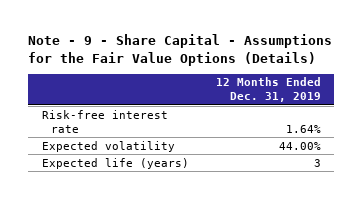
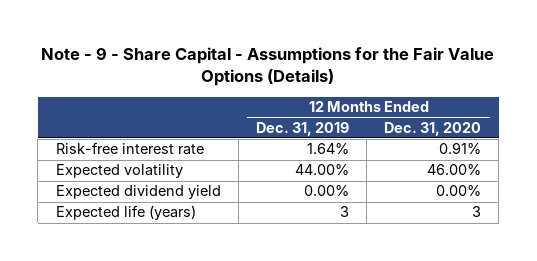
none -> [384,121,482,136] Dec. 31, 2020
none -> [55,185,221,200] Expected dividend yield

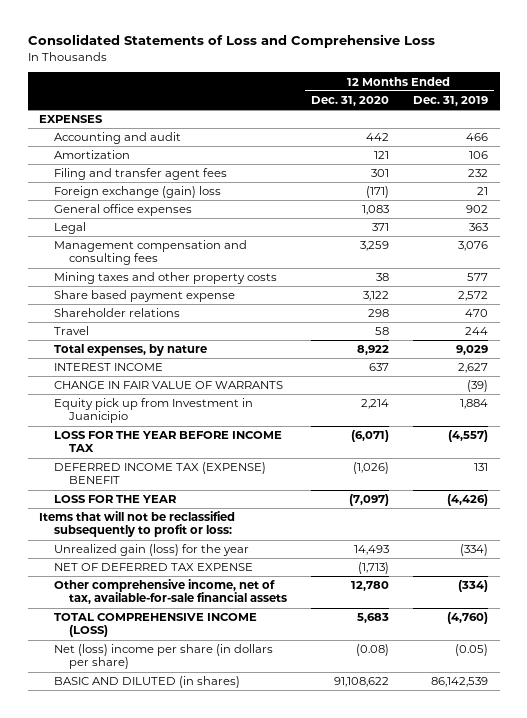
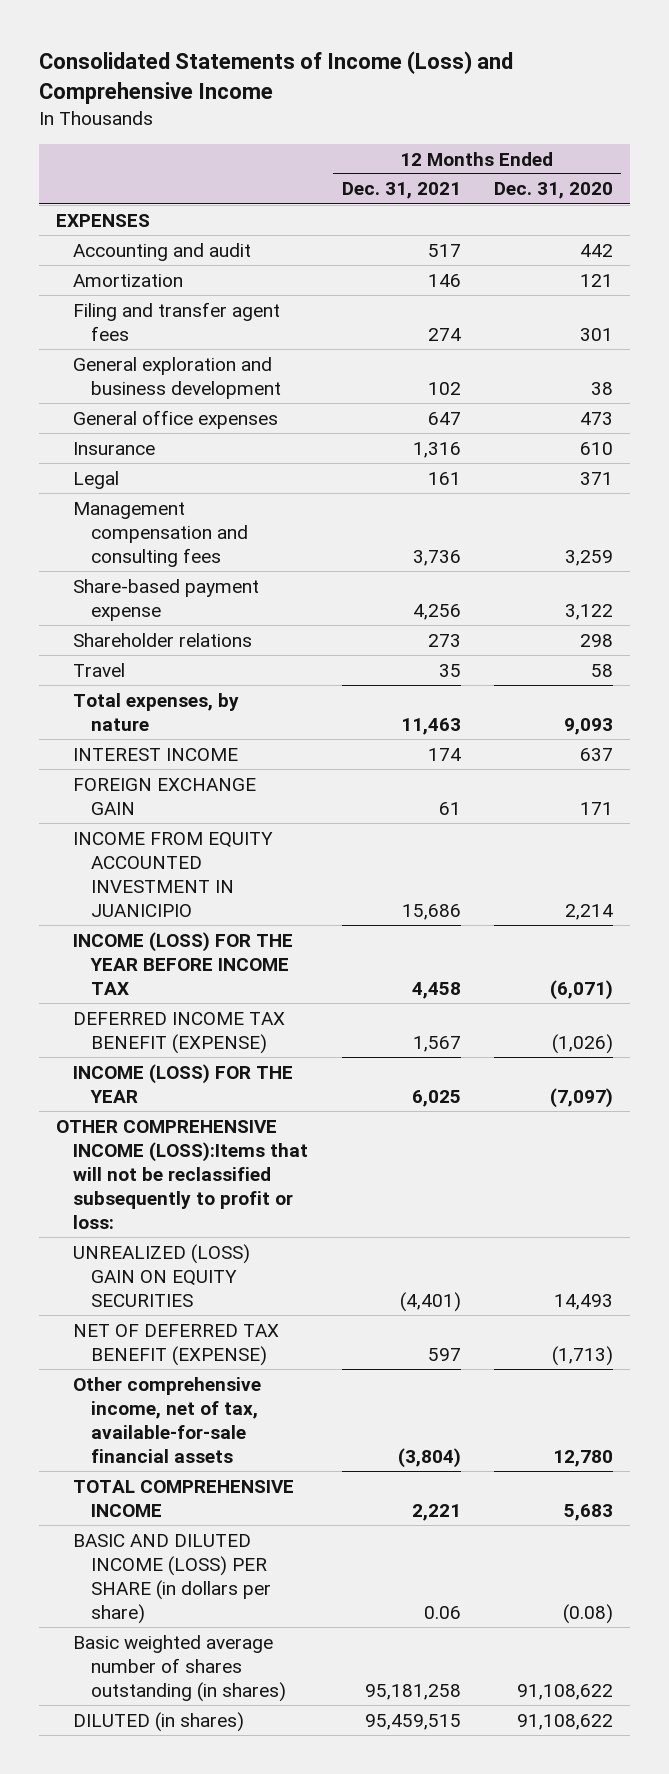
[27,34,435,49] Consolidated Statements of Loss and Comprehensive Loss -> [38,50,513,104] Consolidated Statements of Income (Loss) and Comprehensive Income
[412,96,488,107] Dec. 31, 2019 -> none
none -> [341,182,461,200] Dec. 31, 2021
[54,186,222,199] Foreign exchange (gain) loss -> none
none -> [73,356,281,399] General exploration and business development
[361,205,389,216] 1,083 -> [580,411,614,425] 473
none -> [73,441,156,455] Insurance
[54,272,278,285] Mining taxes and other property costs -> none
[54,290,236,303] Share based payment expense -> [73,578,260,621] Share-based payment expense
[356,345,389,356] 8,922 -> [564,717,614,735] 9,093
[54,381,284,390] CHANGE IN FAIR VALUE OF WARRANTS -> none
none -> [73,777,257,815] FOREIGN EXCHANGE GAIN
[54,398,254,424] Equity pick up from Investment in Juanicipio -> [73,831,274,918] INCOME FROM EQUITY ACCOUNTED INVESTMENT IN JUANICIPIO
[54,431,283,453] LOSS FOR THE YEAR BEFORE INCOME TAX -> [73,931,294,996] INCOME (LOSS) FOR THE YEAR BEFORE INCOME TAX
[54,462,267,485] DEFERRED INCOME TAX (EXPENSE) BENEFIT -> [73,1011,286,1054] DEFERRED INCOME TAX BENEFIT (EXPENSE)
[54,495,178,504] LOSS FOR THE YEAR -> [73,1063,294,1103] INCOME (LOSS) FOR THE YEAR
[39,511,236,538] Items that will not be reclassified subsequently to profit or loss: -> [55,1119,309,1230] OTHER COMPREHENSIVE INCOME (LOSS):Items that will not be reclassified subsequently to profit or loss:
[54,544,250,557] Unrealized gain (loss) for the year -> [73,1243,251,1308] UNREALIZED (LOSS) GAIN ON EQUITY SECURITIES
[54,563,254,572] NET OF DEFERRED TAX EXPENSE -> [73,1323,280,1366] NET OF DEFERRED TAX BENEFIT (EXPENSE)
[54,613,258,638] TOTAL COMPREHENSIVE INCOME (LOSS) -> [73,1479,295,1517] TOTAL COMPREHENSIVE INCOME
[54,644,274,670] Net (loss) income per share (in dollars per share) -> [73,1533,271,1625] BASIC AND DILUTED INCOME (LOSS) PER SHARE (in dollars per share)
[54,676,241,689] BASIC AND DILUTED (in shares) -> [73,1634,286,1703] Basic weighted average number of shares outstanding (in shares)
none -> [73,1711,245,1732] DILUTED (in shares)

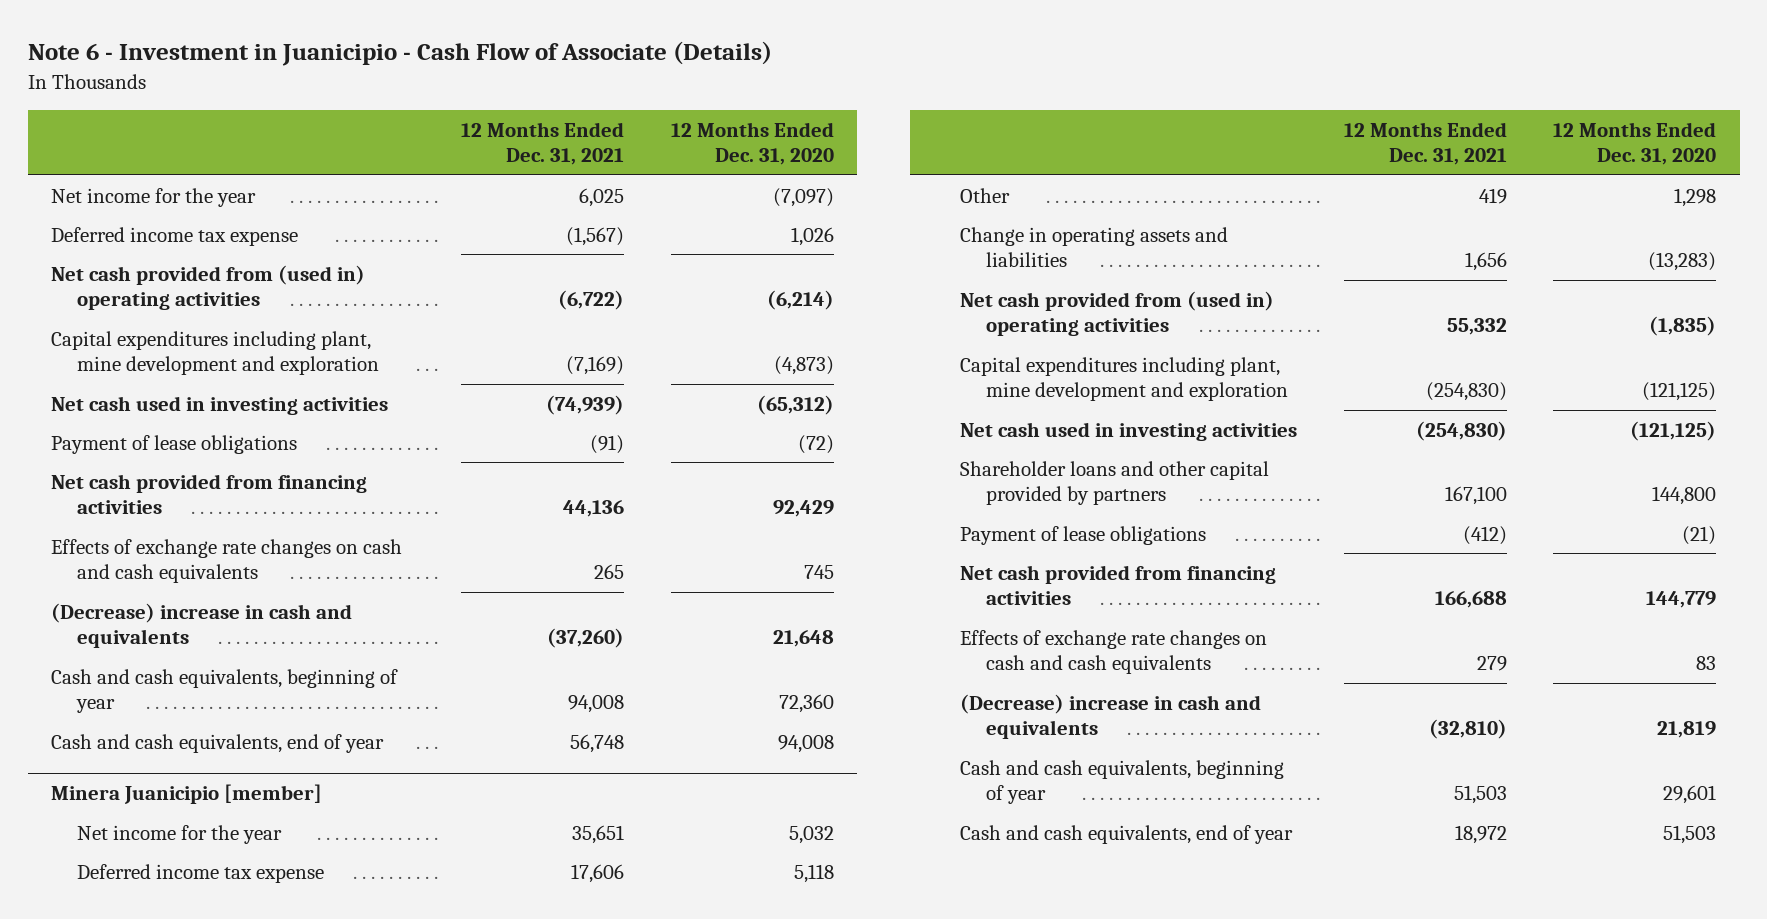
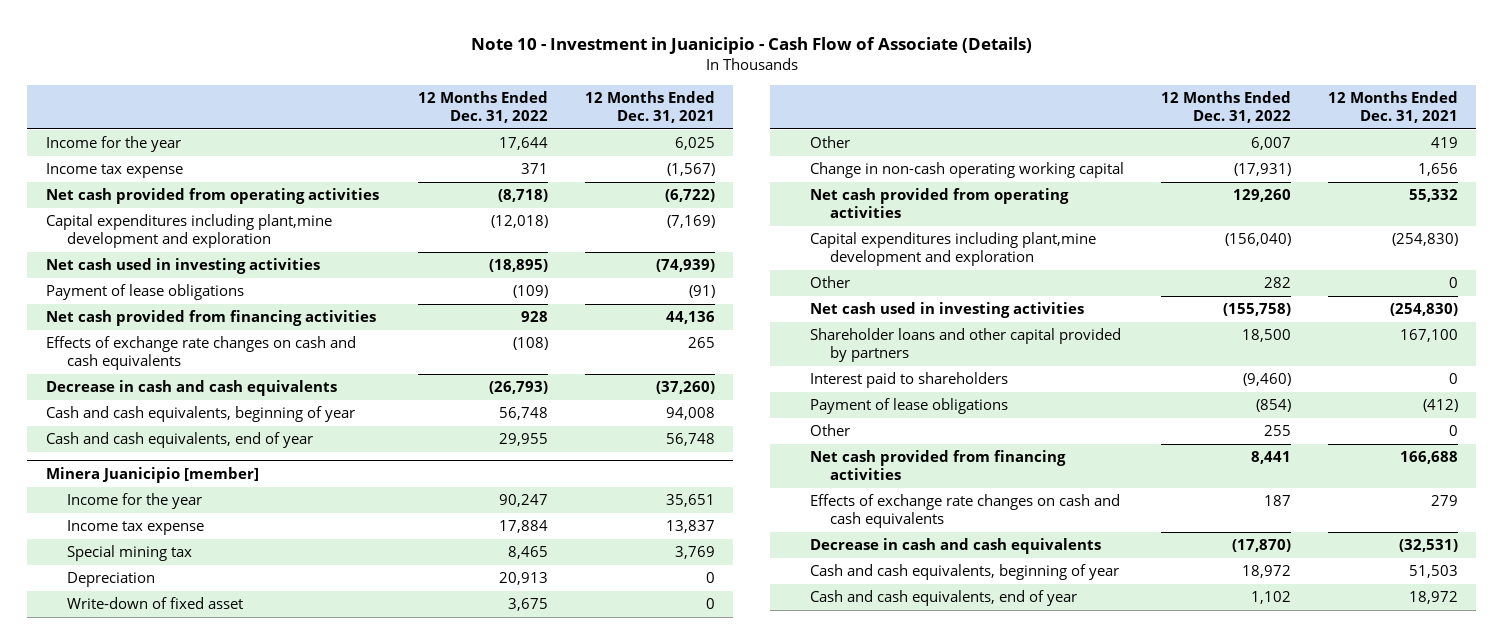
[27,41,772,67] Note 6 - Investment in Juanicipio - Cash Flow of Associate (Details) -> [470,37,1032,55] Note 10 - Investment in Juanicipio - Cash Flow of Associate (Details)
[670,121,834,166] 12 Months Ended Dec. 31, 2020 -> none
none -> [417,90,548,123] 12 Months Ended Dec. 31, 2022
[50,187,256,207] Net income for the year -> [45,136,181,153] Income for the year
[50,226,298,246] Deferred income tax expense -> [45,163,183,179] Income tax expense
[50,264,365,311] Net cash provided from (used in) operating activities -> [45,188,379,205] Net cash provided from operating activities
[50,330,380,376] Capital expenditures including plant, mine development and exploration -> [45,214,332,249] Capital expenditures including plant,mine development and exploration
[50,602,352,649] (Decrease) increase in cash and equivalents -> [45,380,337,397] Decrease in cash and cash equivalents
[77,824,283,844] Net income for the year -> [66,493,202,510] Income for the year
[77,863,325,883] Deferred income tax expense -> [66,520,204,536] Income tax expense
[570,863,624,883] 17,606 -> [665,520,715,534] 13,837
none -> [66,545,192,562] Special mining tax
none -> [66,572,155,588] Depreciation
none -> [66,597,243,610] Write-down of fixed asset
[959,226,1228,268] Change in operating assets and liabilities -> [809,162,1124,179] Change in non-cash operating working capital
[959,290,1274,337] Net cash provided from (used in) operating activities -> [809,188,1069,219] Net cash provided from operating activities
[959,356,1288,402] Capital expenditures including plant, mine development and exploration -> [809,232,1096,267] Capital expenditures including plant,mine development and exploration
none -> [809,276,850,289] Other
none -> [809,372,1008,389] Interest paid to shareholders
none -> [809,424,850,437] Other
[959,693,1261,740] (Decrease) increase in cash and equivalents -> [809,538,1101,555] Decrease in cash and cash equivalents
[1428,719,1507,740] (32,810) -> [1398,539,1458,553] (32,531)

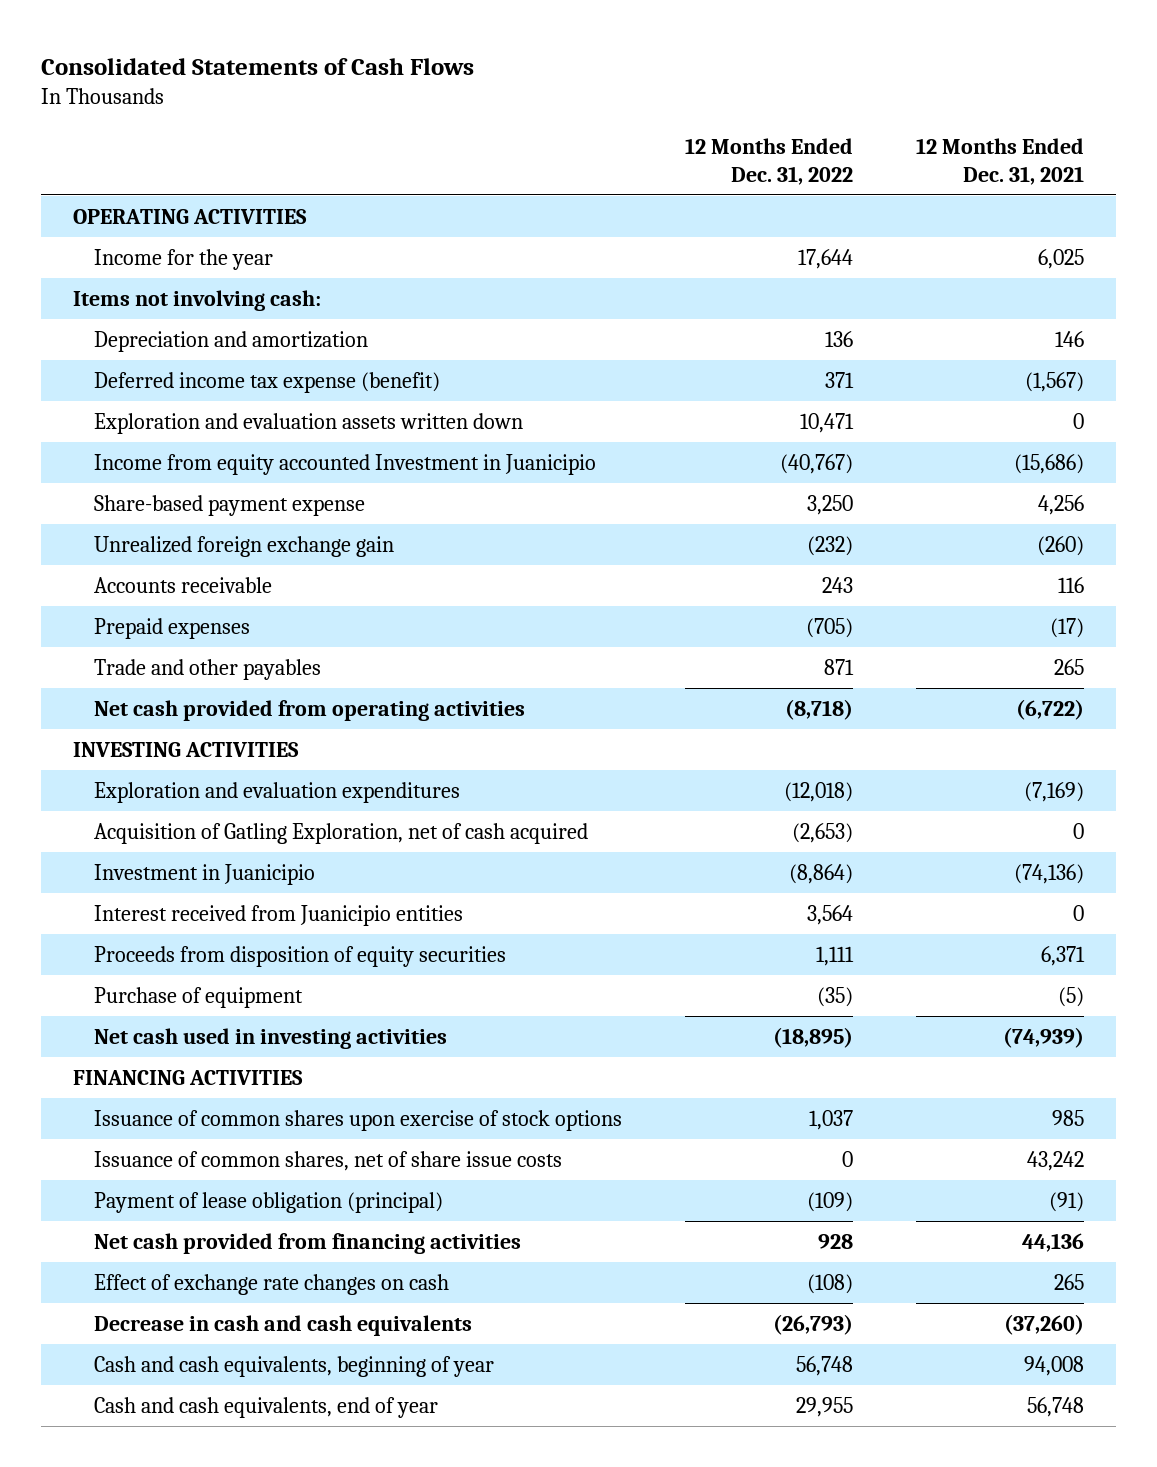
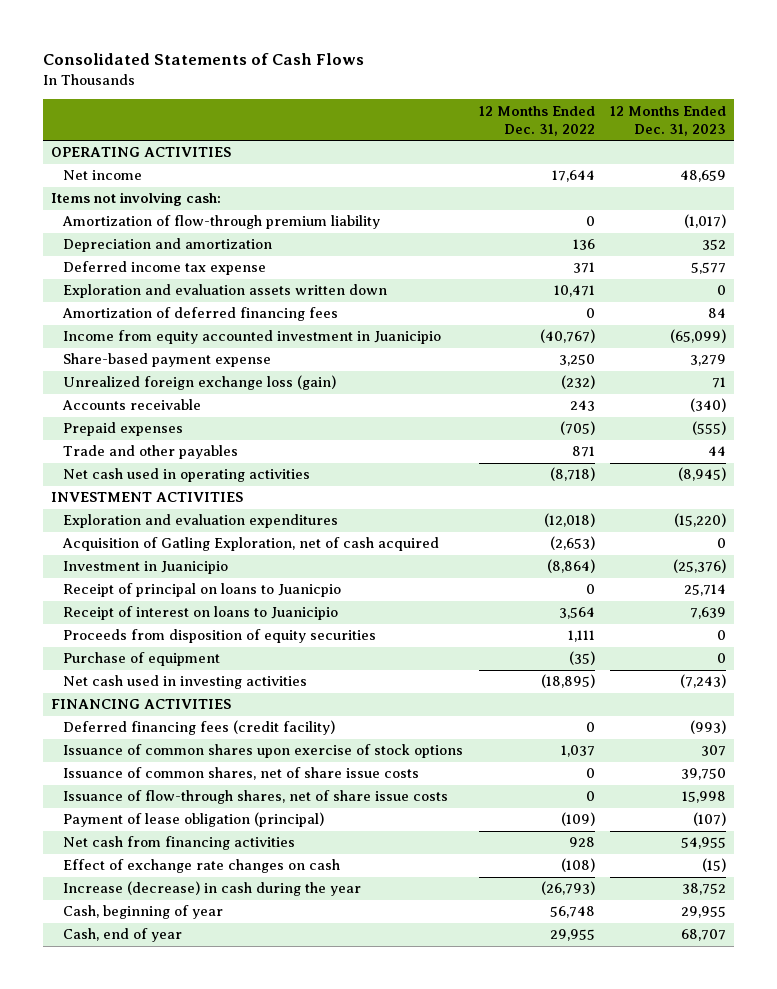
[916,137,1085,185] 12 Months Ended Dec. 31, 2021 -> none
none -> [610,105,727,136] 12 Months Ended Dec. 31, 2023
[93,248,273,270] Income for the year -> [63,170,143,181] Net income
none -> [62,215,381,230] Amortization of flow-through premium liability
[93,371,440,393] Deferred income tax expense (benefit) -> [63,261,267,276] Deferred income tax expense
none -> [62,307,339,322] Amortization of deferred financing fees
[93,453,596,475] Income from equity accounted Investment in Juanicipio -> [63,330,442,345] Income from equity accounted investment in Juanicipio
[93,535,394,557] Unrealized foreign exchange gain -> [63,375,337,391] Unrealized foreign exchange loss (gain)
[93,699,525,721] Net cash provided from operating activities -> [63,468,311,483] Net cash used in operating activities
[72,741,299,757] INVESTING ACTIVITIES -> [50,492,243,503] INVESTMENT ACTIVITIES
none -> [63,583,342,598] Receipt of principal on loans to Juanicpio
[93,904,463,926] Interest received from Juanicipio entities -> [63,606,339,621] Receipt of interest on loans to Juanicipio
none -> [63,720,336,736] Deferred financing fees (credit facility)
none -> [63,790,449,805] Issuance of flow-through shares, net of share issue costs
[93,1232,521,1254] Net cash provided from financing activities -> [63,836,296,851] Net cash from financing activities
[93,1314,472,1336] Decrease in cash and cash equivalents -> [63,881,362,897] Increase (decrease) in cash during the year
[93,1355,494,1377] Cash and cash equivalents, beginning of year -> [63,905,224,920] Cash, beginning of year
[93,1396,438,1418] Cash and cash equivalents, end of year -> [63,928,183,943] Cash, end of year

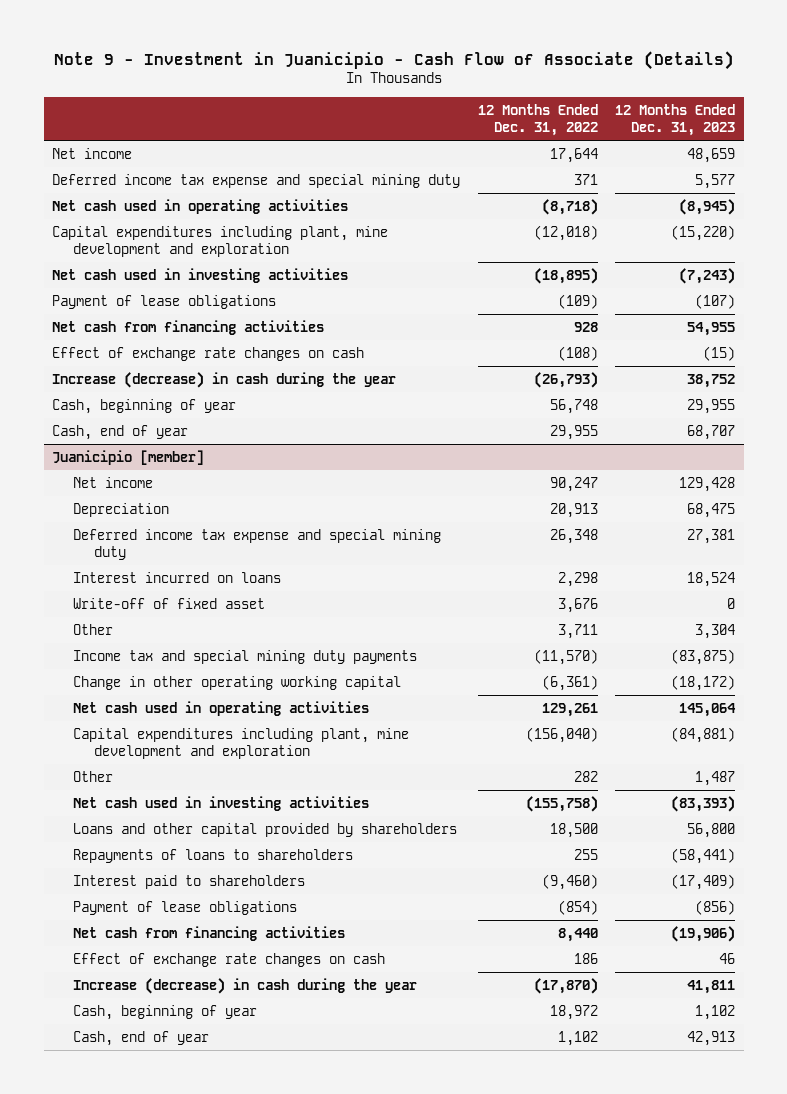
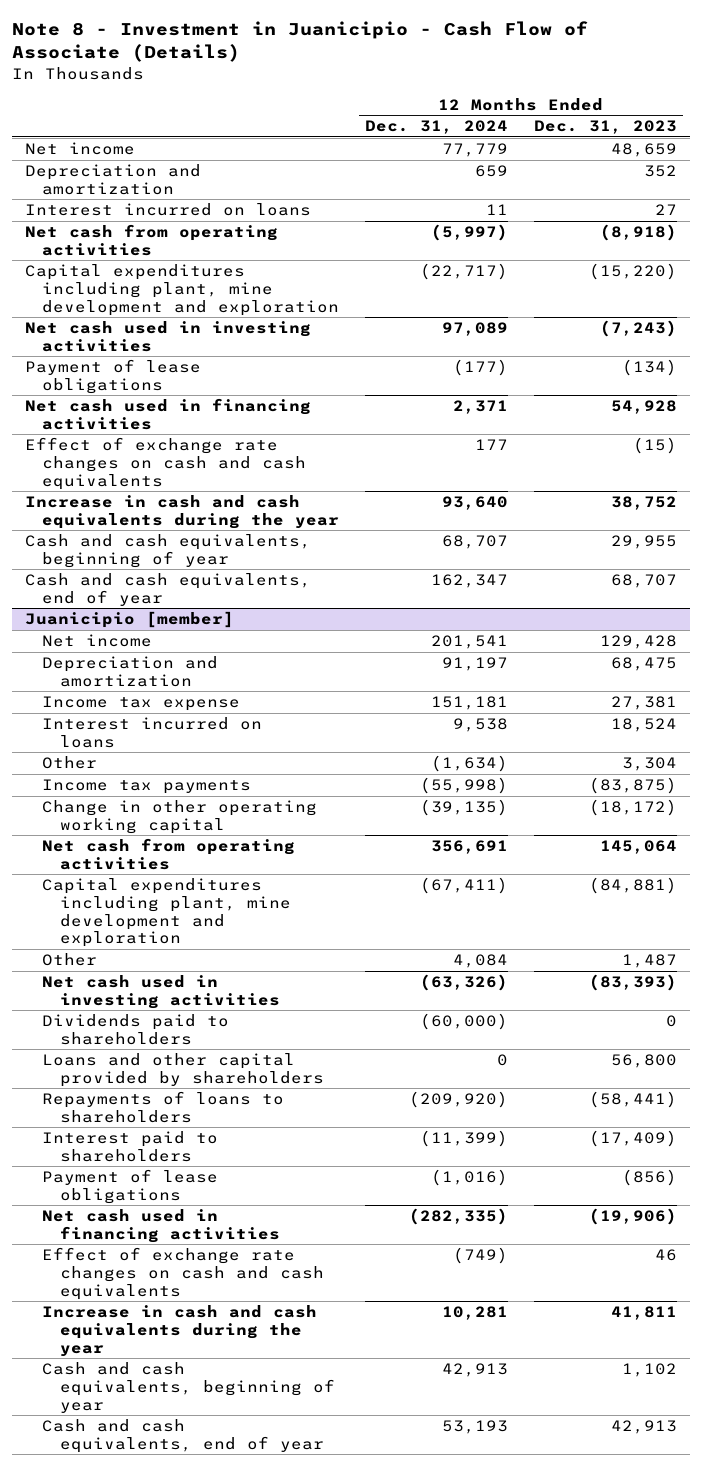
[53,50,734,70] Note 9 - Investment in Juanicipio - Cash Flow of Associate (Details) -> [12,21,589,63] Note 8 - Investment in Juanicipio - Cash Flow of Associate (Details)
[477,103,598,136] 12 Months Ended Dec. 31, 2022 -> none
none -> [365,120,509,135] Dec. 31, 2024
[52,173,461,188] Deferred income tax expense and special mining duty -> none
none -> [24,164,201,195] Depreciation and amortization
none -> [24,203,311,217] Interest incurred on loans
[52,198,349,214] Net cash used in operating activities -> [24,224,278,256] Net cash from operating activities
[679,198,736,215] (8,945) -> [599,224,677,242] (8,918)
[695,293,736,309] (107) -> [621,359,677,377] (134)
[52,319,325,335] Net cash from financing activities -> [24,398,311,430] Net cash used in financing activities
[687,321,736,336] 54,955 -> [610,400,677,415] 54,928
[52,346,365,361] Effect of exchange rate changes on cash -> [24,437,307,490] Effect of exchange rate changes on cash and cash equivalents
[52,371,397,388] Increase (decrease) in cash during the year -> [24,495,340,529] Increase in cash and cash equivalents during the year
[52,398,237,414] Cash, beginning of year -> [24,534,311,568] Cash and cash equivalents, beginning of year
[52,424,189,440] Cash, end of year -> [24,573,311,606] Cash and cash equivalents, end of year
[73,502,170,517] Depreciation -> [42,656,219,687] Depreciation and amortization
[73,528,442,561] Deferred income tax expense and special mining duty -> [42,696,241,712] Income tax expense
[73,597,266,609] Write-off of fixed asset -> none
[73,649,418,664] Income tax and special mining duty payments -> [42,779,252,795] Income tax payments
[73,700,370,716] Net cash used in operating activities -> [42,838,296,870] Net cash from operating activities
none -> [42,1014,230,1045] Dividends paid to shareholders
[73,925,346,941] Net cash from financing activities -> [42,1209,280,1243] Net cash used in financing activities
[73,952,386,967] Effect of exchange rate changes on cash -> [42,1247,324,1300] Effect of exchange rate changes on cash and cash equivalents
[73,977,418,994] Increase (decrease) in cash during the year -> [42,1305,318,1357] Increase in cash and cash equivalents during the year
[73,1004,258,1020] Cash, beginning of year -> [42,1362,335,1413] Cash and cash equivalents, beginning of year
[73,1030,210,1046] Cash, end of year -> [42,1419,324,1453] Cash and cash equivalents, end of year

